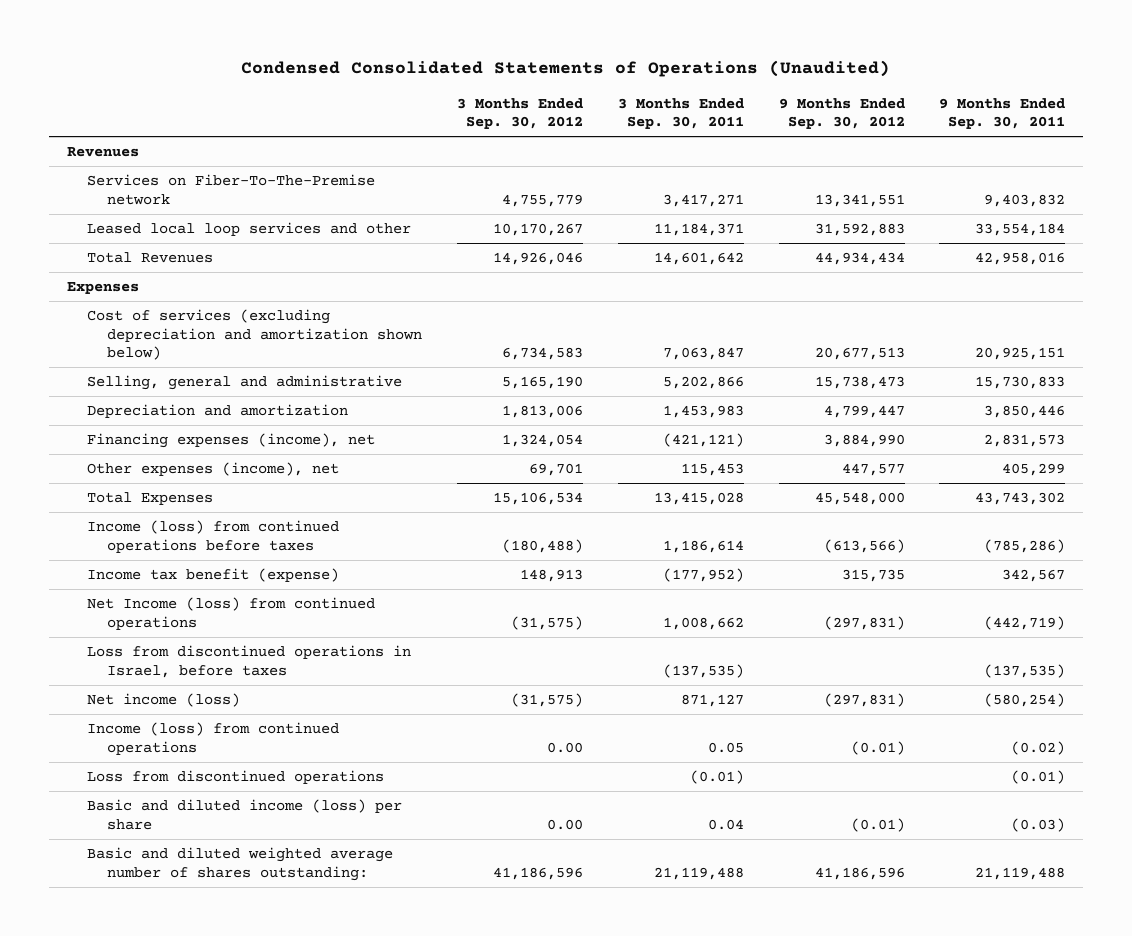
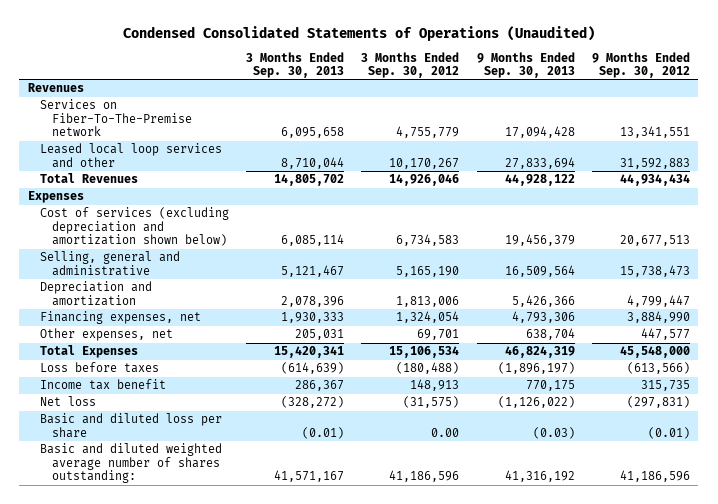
[617,97,744,130] 3 Months Ended Sep. 30, 2011 -> none
[939,97,1066,130] 9 Months Ended Sep. 30, 2011 -> none
none -> [246,51,345,79] 3 Months Ended Sep. 30, 2013
none -> [476,51,575,79] 9 Months Ended Sep. 30, 2013
[86,432,375,448] Financing expenses (income), net -> [39,311,201,325] Financing expenses, net
[86,461,339,476] Other expenses (income), net -> [39,328,173,342] Other expenses, net
[86,596,375,630] Net Income (loss) from continued operations -> none
[86,644,411,678] Loss from discontinued operations in Israel, before taxes -> none
[86,721,339,755] Income (loss) from continued operations -> none
[86,769,384,784] Loss from discontinued operations -> none
[86,519,339,553] Income (loss) from continued operations before taxes -> [39,362,159,374] Loss before taxes
[86,567,339,582] Income tax benefit (expense) -> [39,379,166,391] Income tax benefit
[86,692,240,707] Net income (loss) -> [39,396,96,407] Net loss
[86,798,402,830] Basic and diluted income (loss) per share -> [39,413,222,438] Basic and diluted loss per share

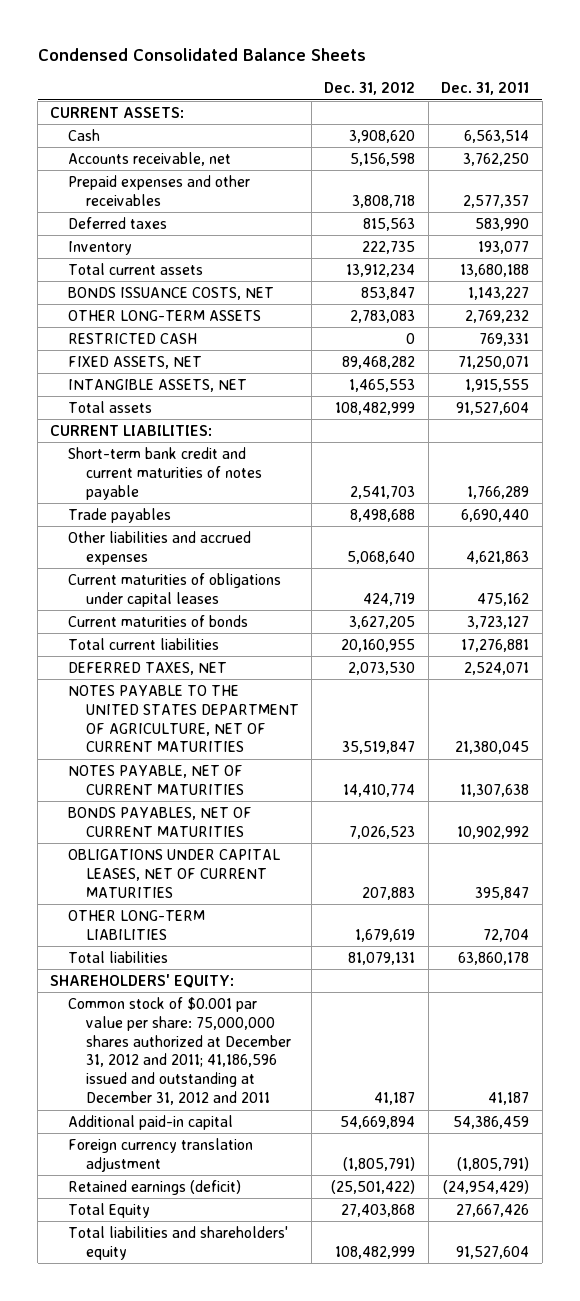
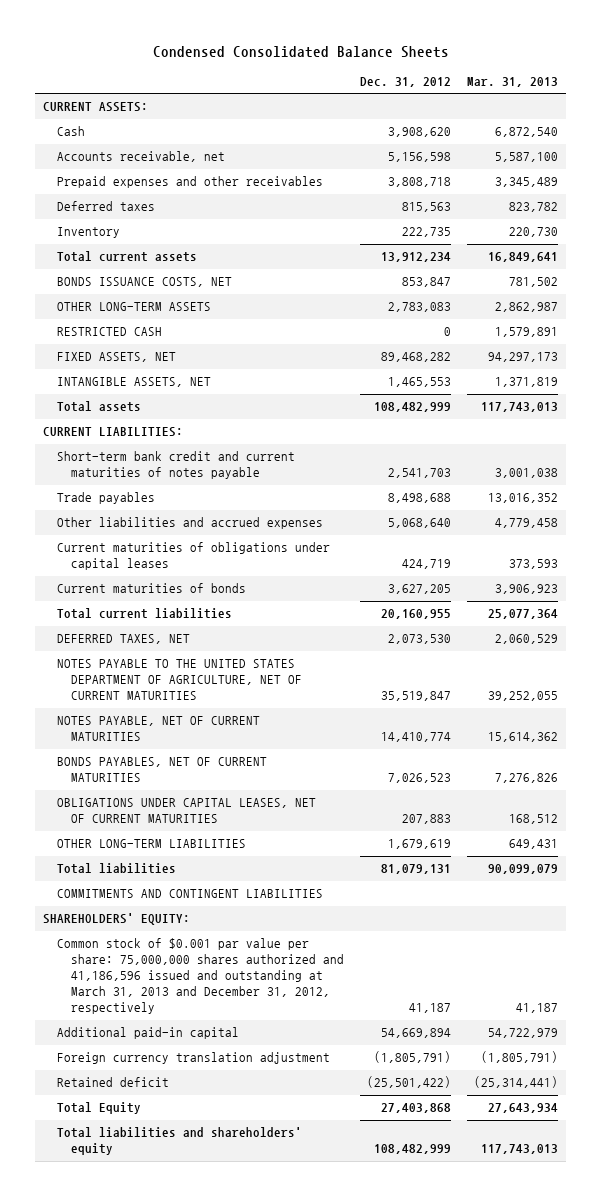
[441,82,530,96] Dec. 31, 2011 -> none
none -> [467,76,559,87] Mar. 31, 2013
none -> [57,889,324,899] COMMITMENTS AND CONTINGENT LIABILITIES
[67,996,291,1106] Common stock of $0.001 par value per share: 75,000,000 shares authorized at December 31, 2012 and 2011; 41,186,596 issued and outstanding at December 31, 2012 and 2011 -> [57,938,345,1015] Common stock of $0.001 par value per share: 75,000,000 shares authorized and 41,186,596 issued and outstanding at March 31, 2013 and December 31, 2012, respectively
[67,1179,241,1195] Retained earnings (deficit) -> [57,1077,170,1088] Retained deficit

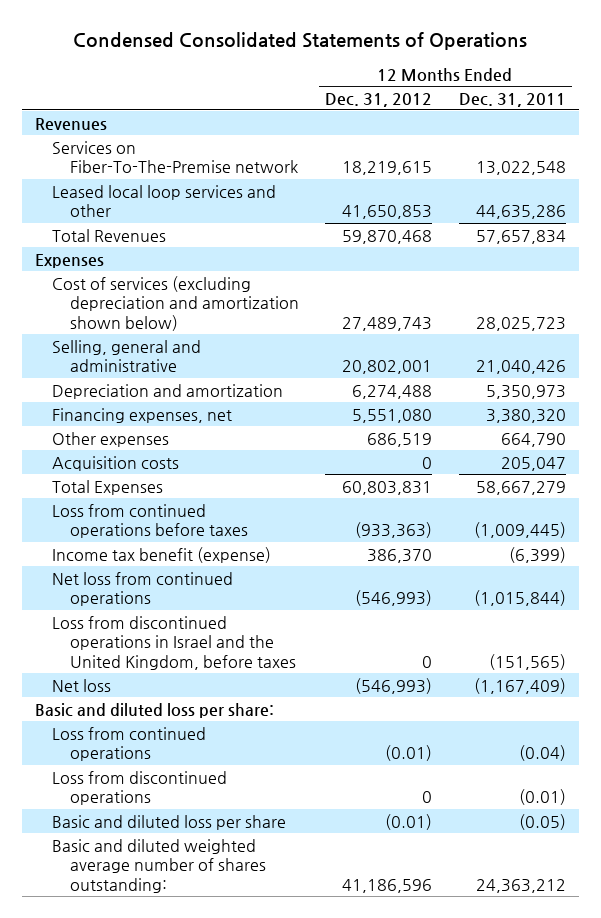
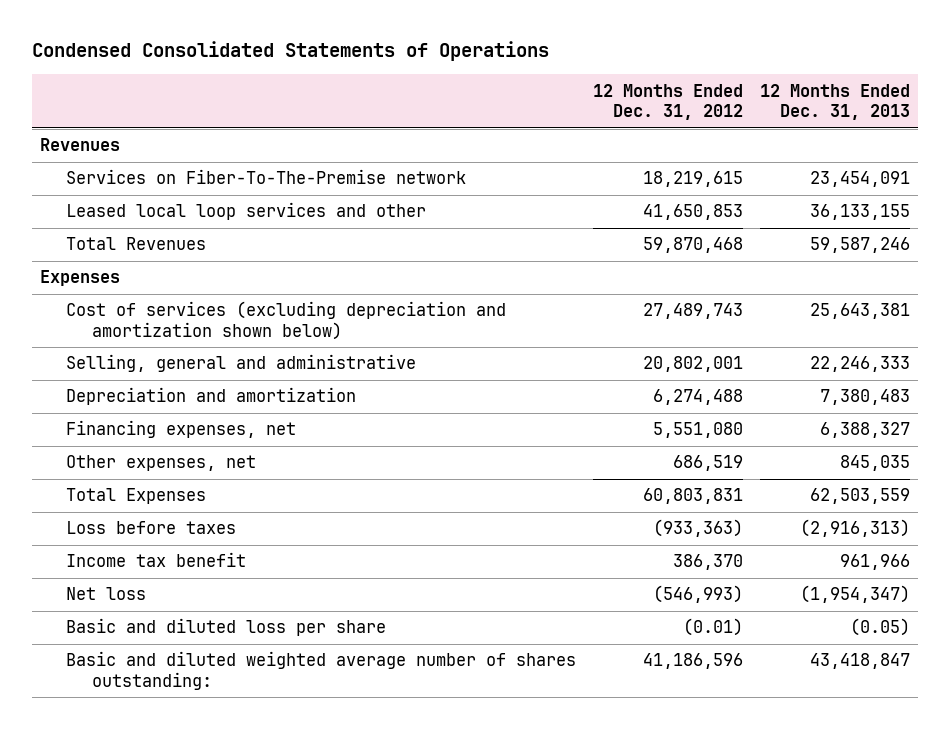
[458,92,566,107] Dec. 31, 2011 -> none
none -> [759,83,910,121] 12 Months Ended Dec. 31, 2013
[52,455,180,471] Acquisition costs -> none
[52,431,170,447] Other expenses -> [66,455,257,472] Other expenses, net
[52,571,234,607] Net loss from continued operations -> none
[52,615,296,670] Loss from discontinued operations in Israel and the United Kingdom, before taxes -> none
[52,503,248,539] Loss from continued operations before taxes -> [66,521,237,535] Loss before taxes
[52,546,272,563] Income tax benefit (expense) -> [66,552,247,568] Income tax benefit
[34,702,274,718] Basic and diluted loss per share: -> none
[52,726,207,762] Loss from continued operations -> none
[52,770,228,806] Loss from discontinued operations -> none

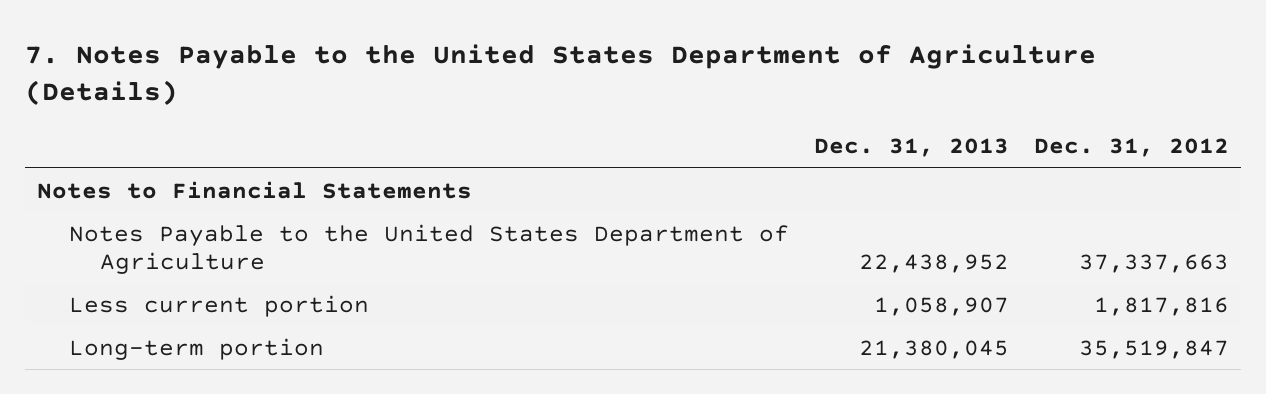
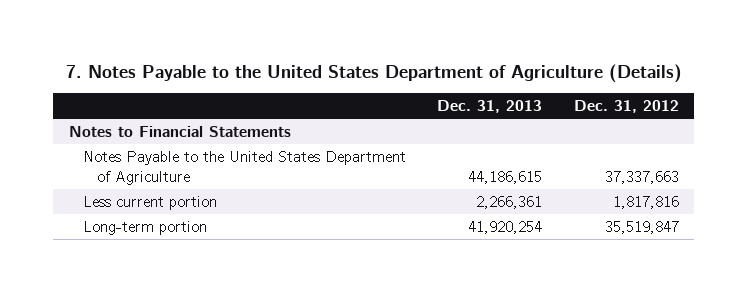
[858,253,1009,273] 22,438,952 -> [468,170,543,184] 44,186,615
[873,296,1009,316] 1,058,907 -> [476,195,543,209] 2,266,361
[858,339,1009,359] 21,380,045 -> [468,220,543,234] 41,920,254

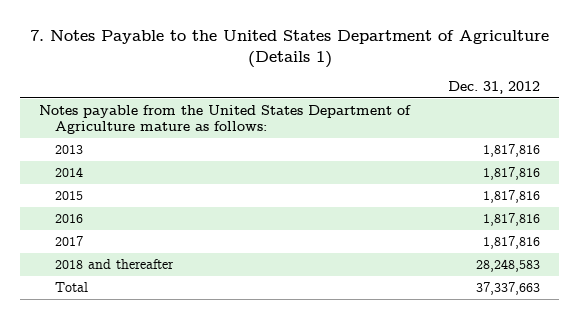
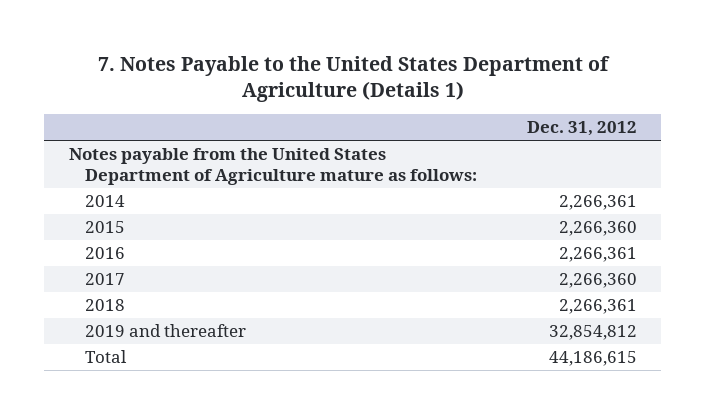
[54,144,83,154] 2013 -> none
[483,166,541,180] 1,817,816 -> [558,195,637,211] 2,266,361
[483,189,541,203] 1,817,816 -> [558,221,637,237] 2,266,360
[483,212,541,226] 1,817,816 -> [558,247,637,263] 2,266,361
[483,235,541,249] 1,817,816 -> [558,273,637,289] 2,266,360
none -> [85,299,126,312] 2018
[54,258,174,269] 2018 and thereafter -> [85,324,247,338] 2019 and thereafter
[476,258,541,272] 28,248,583 -> [548,325,637,341] 32,854,812
[476,281,541,295] 37,337,663 -> [548,351,637,367] 44,186,615

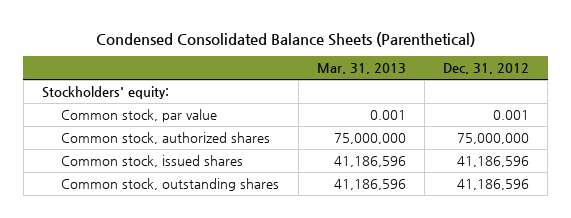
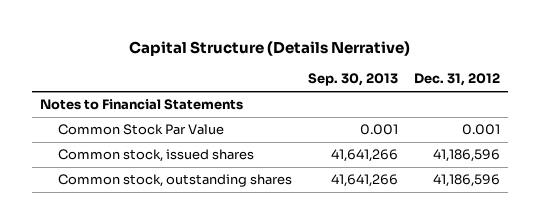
[95,31,475,47] Condensed Consolidated Balance Sheets (Parenthetical) -> [129,40,411,56] Capital Structure (Details Nerrative)
[316,63,406,75] Mar. 31, 2013 -> none
none -> [308,73,399,87] Sep. 30, 2013
[42,85,170,99] Stockholders' equity: -> none
[61,131,271,144] Common stock, authorized shares -> none
none -> [40,99,244,111] Notes to Financial Statements
[61,108,218,122] Common stock, par value -> [57,124,224,136] Common Stock Par Value

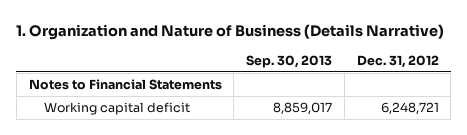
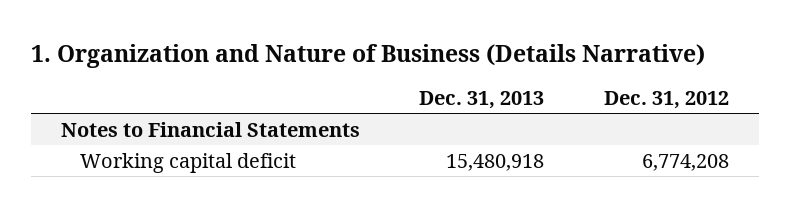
[246,55,333,69] Sep. 30, 2013 -> none
none -> [419,90,545,109] Dec. 31, 2013
[380,102,439,115] 6,248,721 -> [642,153,730,171] 6,774,208

